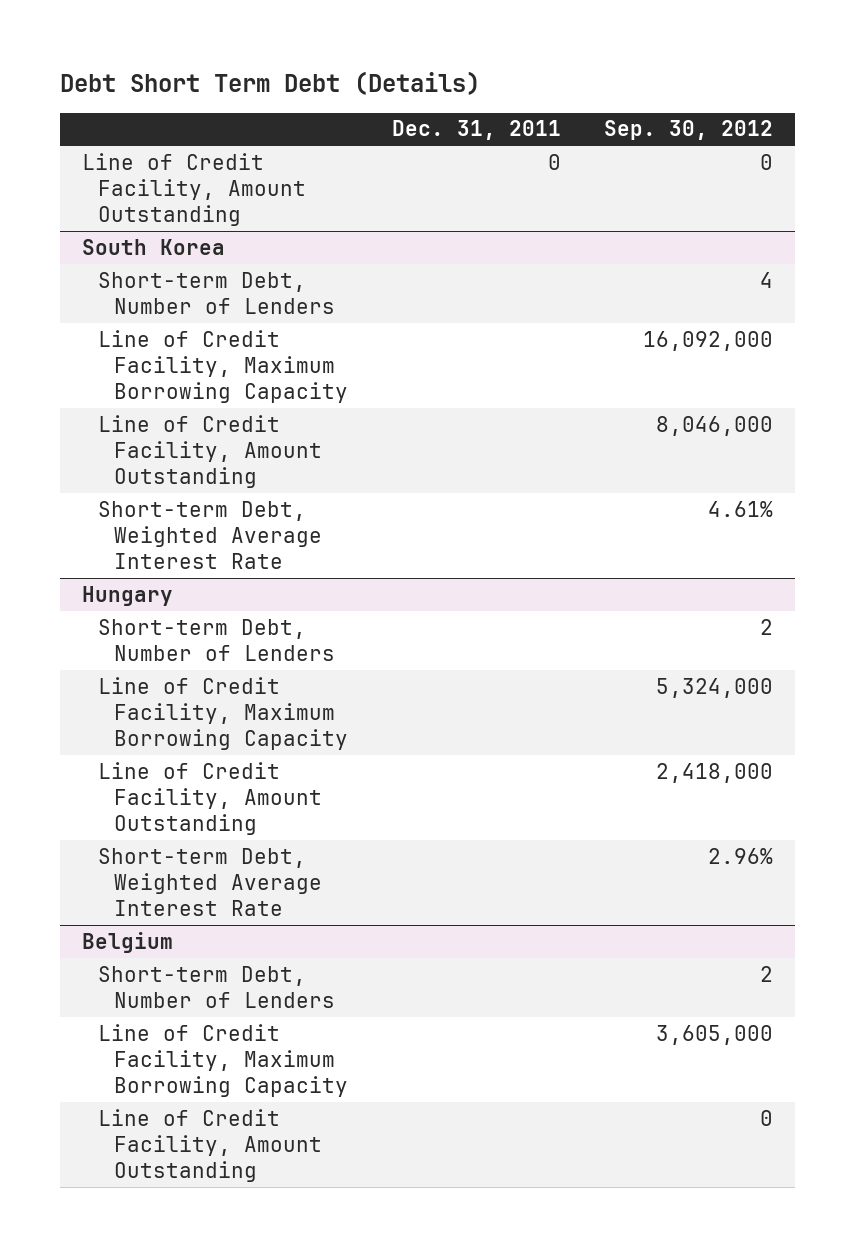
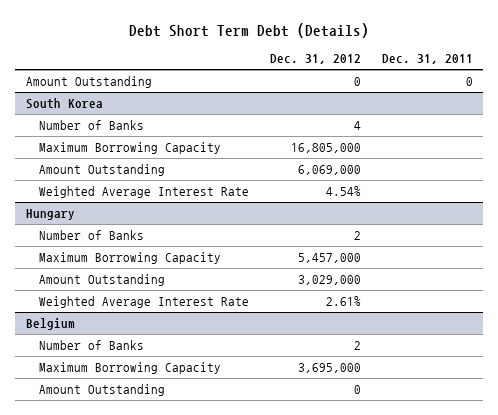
[604,120,774,141] Sep. 30, 2012 -> none
none -> [270,54,362,65] Dec. 31, 2012
[82,152,307,226] Line of Credit Facility, Amount Outstanding -> [25,75,152,88] Amount Outstanding
[98,271,336,314] Short-term Debt, Number of Lenders -> none
none -> [39,119,145,130] Number of Banks
[98,329,349,403] Line of Credit Facility, Maximum Borrowing Capacity -> [39,141,222,154] Maximum Borrowing Capacity
[98,414,323,488] Line of Credit Facility, Amount Outstanding -> [39,163,166,176] Amount Outstanding
[98,500,323,569] Short-term Debt, Weighted Average Interest Rate -> [39,185,250,198] Weighted Average Interest Rate
[98,618,336,661] Short-term Debt, Number of Lenders -> none
none -> [39,229,145,240] Number of Banks
[98,676,349,750] Line of Credit Facility, Maximum Borrowing Capacity -> [39,251,222,264] Maximum Borrowing Capacity
[98,761,323,835] Line of Credit Facility, Amount Outstanding -> [39,273,166,286] Amount Outstanding
[98,847,323,916] Short-term Debt, Weighted Average Interest Rate -> [39,295,250,308] Weighted Average Interest Rate
[98,965,336,1008] Short-term Debt, Number of Lenders -> none
none -> [39,339,145,350] Number of Banks
[98,1023,349,1097] Line of Credit Facility, Maximum Borrowing Capacity -> [39,361,222,374] Maximum Borrowing Capacity
[98,1108,323,1182] Line of Credit Facility, Amount Outstanding -> [39,383,166,396] Amount Outstanding

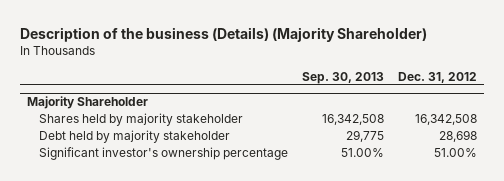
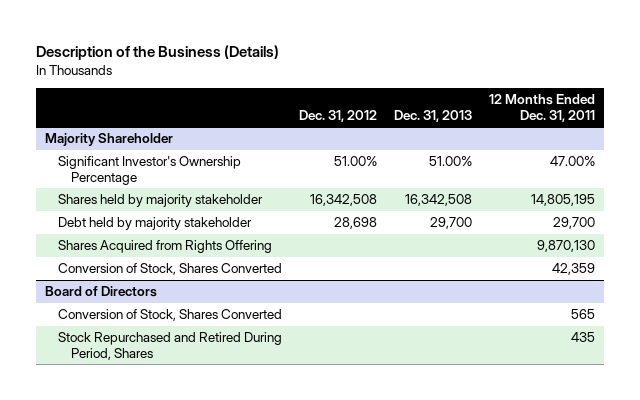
[20,27,428,43] Description of the business (Details) (Majority Shareholder) -> [36,44,280,60] Description of the Business (Details)
[302,71,385,84] Sep. 30, 2013 -> none
none -> [394,109,473,122] Dec. 31, 2013
none -> [489,94,596,122] 12 Months Ended Dec. 31, 2011
none -> [58,156,242,185] Significant Investor's Ownership Percentage
[39,147,289,161] Significant investor's ownership percentage -> none
none -> [58,240,273,254] Shares Acquired from Rights Offering
none -> [58,263,283,276] Conversion of Stock, Shares Converted
none -> [44,286,157,298] Board of Directors
none -> [58,309,283,322] Conversion of Stock, Shares Converted
none -> [58,332,283,360] Stock Repurchased and Retired During Period, Shares

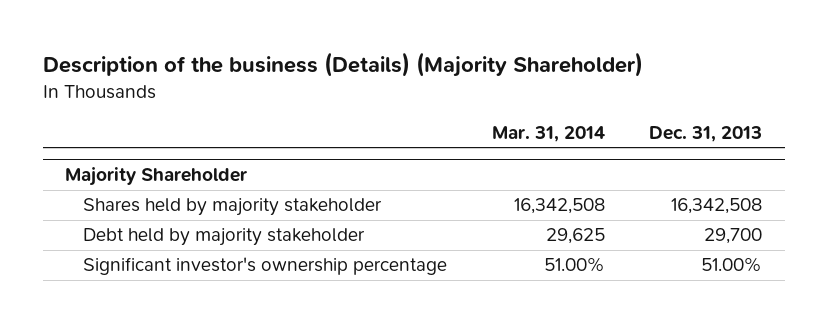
[36,44,280,60] Description of the Business (Details) -> [42,52,643,78] Description of the business (Details) (Majority Shareholder)
[299,109,378,122] Dec. 31, 2012 -> none
[489,94,596,122] 12 Months Ended Dec. 31, 2011 -> none
none -> [491,125,605,142] Mar. 31, 2014
[58,156,242,185] Significant Investor's Ownership Percentage -> none
[58,240,273,254] Shares Acquired from Rights Offering -> none
[58,263,283,276] Conversion of Stock, Shares Converted -> none
[44,286,157,298] Board of Directors -> none
[58,309,283,322] Conversion of Stock, Shares Converted -> none
[58,332,283,360] Stock Repurchased and Retired During Period, Shares -> none
none -> [82,257,447,276] Significant investor's ownership percentage

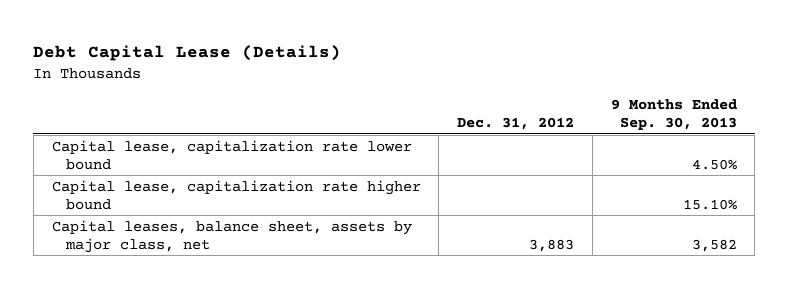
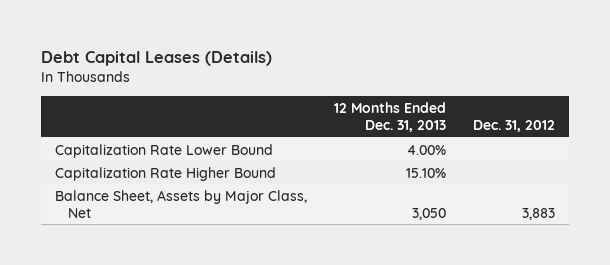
[33,45,342,62] Debt Capital Lease (Details) -> [40,50,272,66] Debt Capital Leases (Details)
[610,99,737,130] 9 Months Ended Sep. 30, 2013 -> none
none -> [334,101,447,133] 12 Months Ended Dec. 31, 2013
[51,139,412,170] Capital lease, capitalization rate lower bound -> [54,143,273,158] Capitalization Rate Lower Bound
[51,179,421,210] Capital lease, capitalization rate higher bound -> [54,166,276,181] Capitalization Rate Higher Bound
[51,219,412,253] Capital leases, balance sheet, assets by major class, net -> [54,189,307,218] Balance Sheet, Assets by Major Class, Net

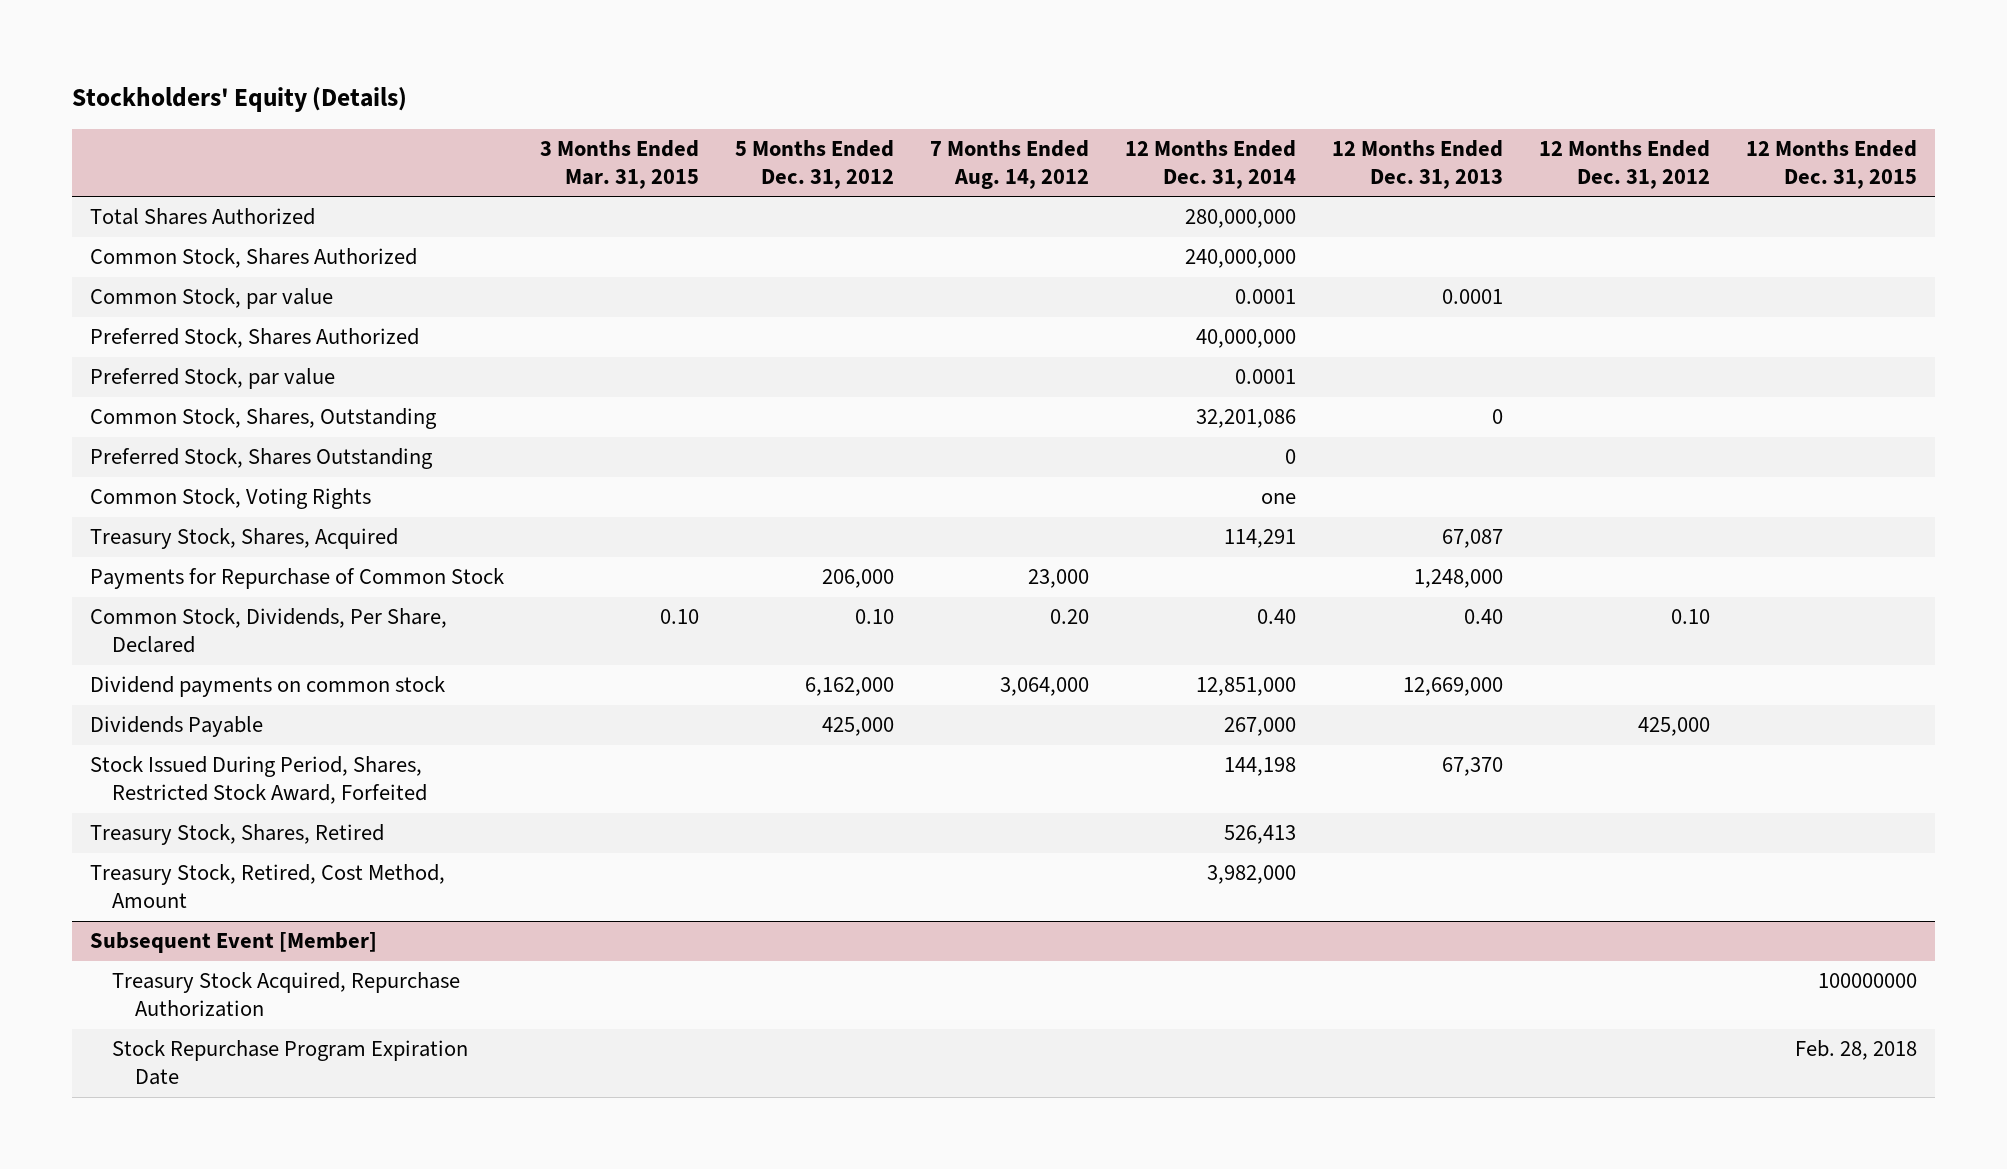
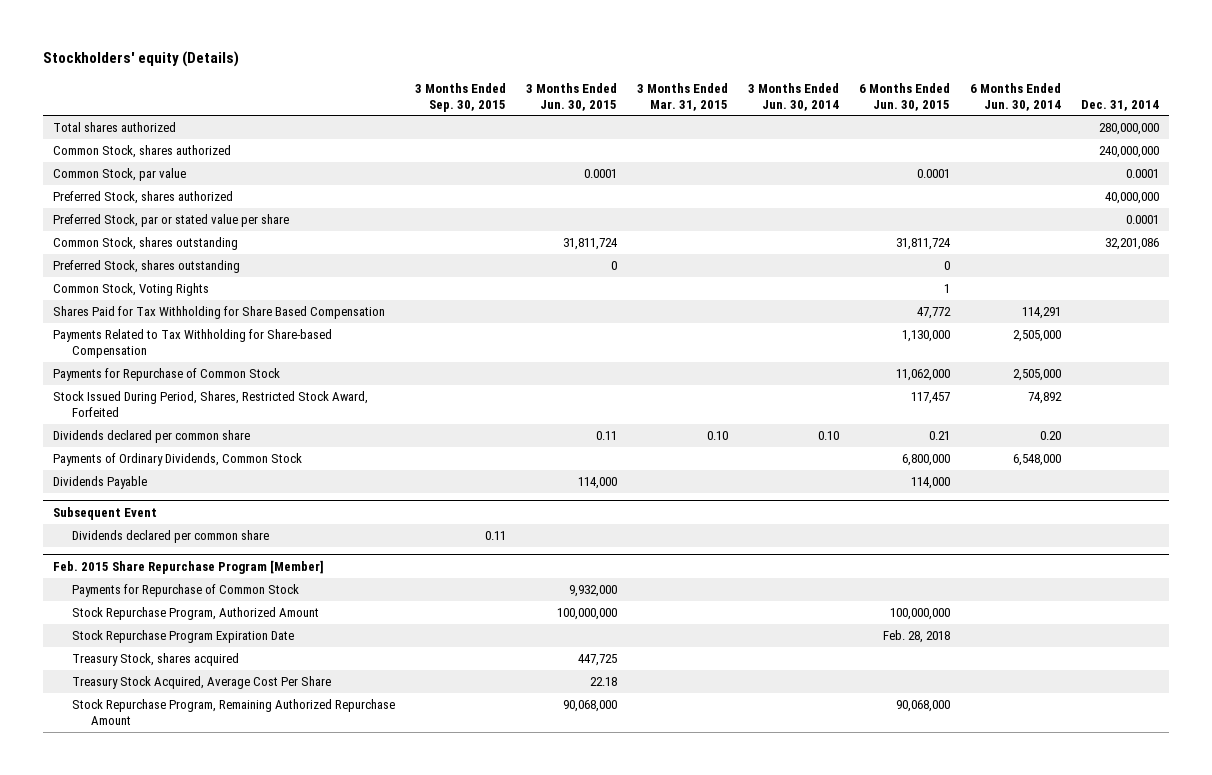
[71,87,407,113] Stockholders' Equity (Details) -> [42,51,239,68] Stockholders' equity (Details)
[734,140,894,189] 5 Months Ended Dec. 31, 2012 -> none
[929,140,1089,189] 7 Months Ended Aug. 14, 2012 -> none
[1125,140,1297,189] 12 Months Ended Dec. 31, 2014 -> none
[1332,140,1504,189] 12 Months Ended Dec. 31, 2013 -> none
[1539,140,1711,189] 12 Months Ended Dec. 31, 2012 -> none
[1746,140,1918,189] 12 Months Ended Dec. 31, 2015 -> none
none -> [414,82,506,112] 3 Months Ended Sep. 30, 2015
none -> [525,82,617,111] 3 Months Ended Jun. 30, 2015
none -> [747,82,839,111] 3 Months Ended Jun. 30, 2014
none -> [858,82,950,111] 6 Months Ended Jun. 30, 2015
none -> [969,82,1061,111] 6 Months Ended Jun. 30, 2014
none -> [1080,99,1159,111] Dec. 31, 2014
[89,208,315,226] Total Shares Authorized -> [52,122,176,133] Total shares authorized
[89,248,417,269] Common Stock, Shares Authorized -> [52,145,231,159] Common Stock, shares authorized
[89,328,419,349] Preferred Stock, Shares Authorized -> [52,191,233,205] Preferred Stock, shares authorized
[89,368,335,390] Preferred Stock, par value -> [52,214,289,228] Preferred Stock, par or stated value per share
[89,408,437,430] Common Stock, Shares, Outstanding -> [52,237,238,251] Common Stock, shares outstanding
[89,448,433,470] Preferred Stock, Shares Outstanding -> [52,260,240,274] Preferred Stock, shares outstanding
[89,528,398,550] Treasury Stock, Shares, Acquired -> none
none -> [52,306,385,320] Shares Paid for Tax Withholding for Share Based Compensation
none -> [52,329,332,359] Payments Related to Tax Withholding for Share-based Compensation
[89,608,447,654] Common Stock, Dividends, Per Share, Declared -> none
[89,676,445,698] Dividend payments on common stock -> none
[89,824,384,846] Treasury Stock, Shares, Retired -> none
[89,864,445,909] Treasury Stock, Retired, Cost Method, Amount -> none
[112,972,461,1018] Treasury Stock Acquired, Repurchase Authorization -> none
[112,1040,469,1086] Stock Repurchase Program Expiration Date -> none
none -> [52,430,250,444] Dividends declared per common share
none -> [52,453,302,467] Payments of Ordinary Dividends, Common Stock
[89,716,263,738] Dividends Payable -> [52,476,147,490] Dividends Payable
[89,932,377,954] Subsequent Event [Member] -> [52,507,157,521] Subsequent Event
none -> [72,530,270,544] Dividends declared per common share
none -> [52,560,324,575] Feb. 2015 Share Repurchase Program [Member]
none -> [72,584,300,598] Payments for Repurchase of Common Stock
none -> [72,607,320,621] Stock Repurchase Program, Authorized Amount
none -> [72,630,295,644] Stock Repurchase Program Expiration Date
none -> [72,653,240,667] Treasury Stock, shares acquired
none -> [72,676,332,690] Treasury Stock Acquired, Average Cost Per Share
none -> [72,699,396,726] Stock Repurchase Program, Remaining Authorized Repurchase Amount

